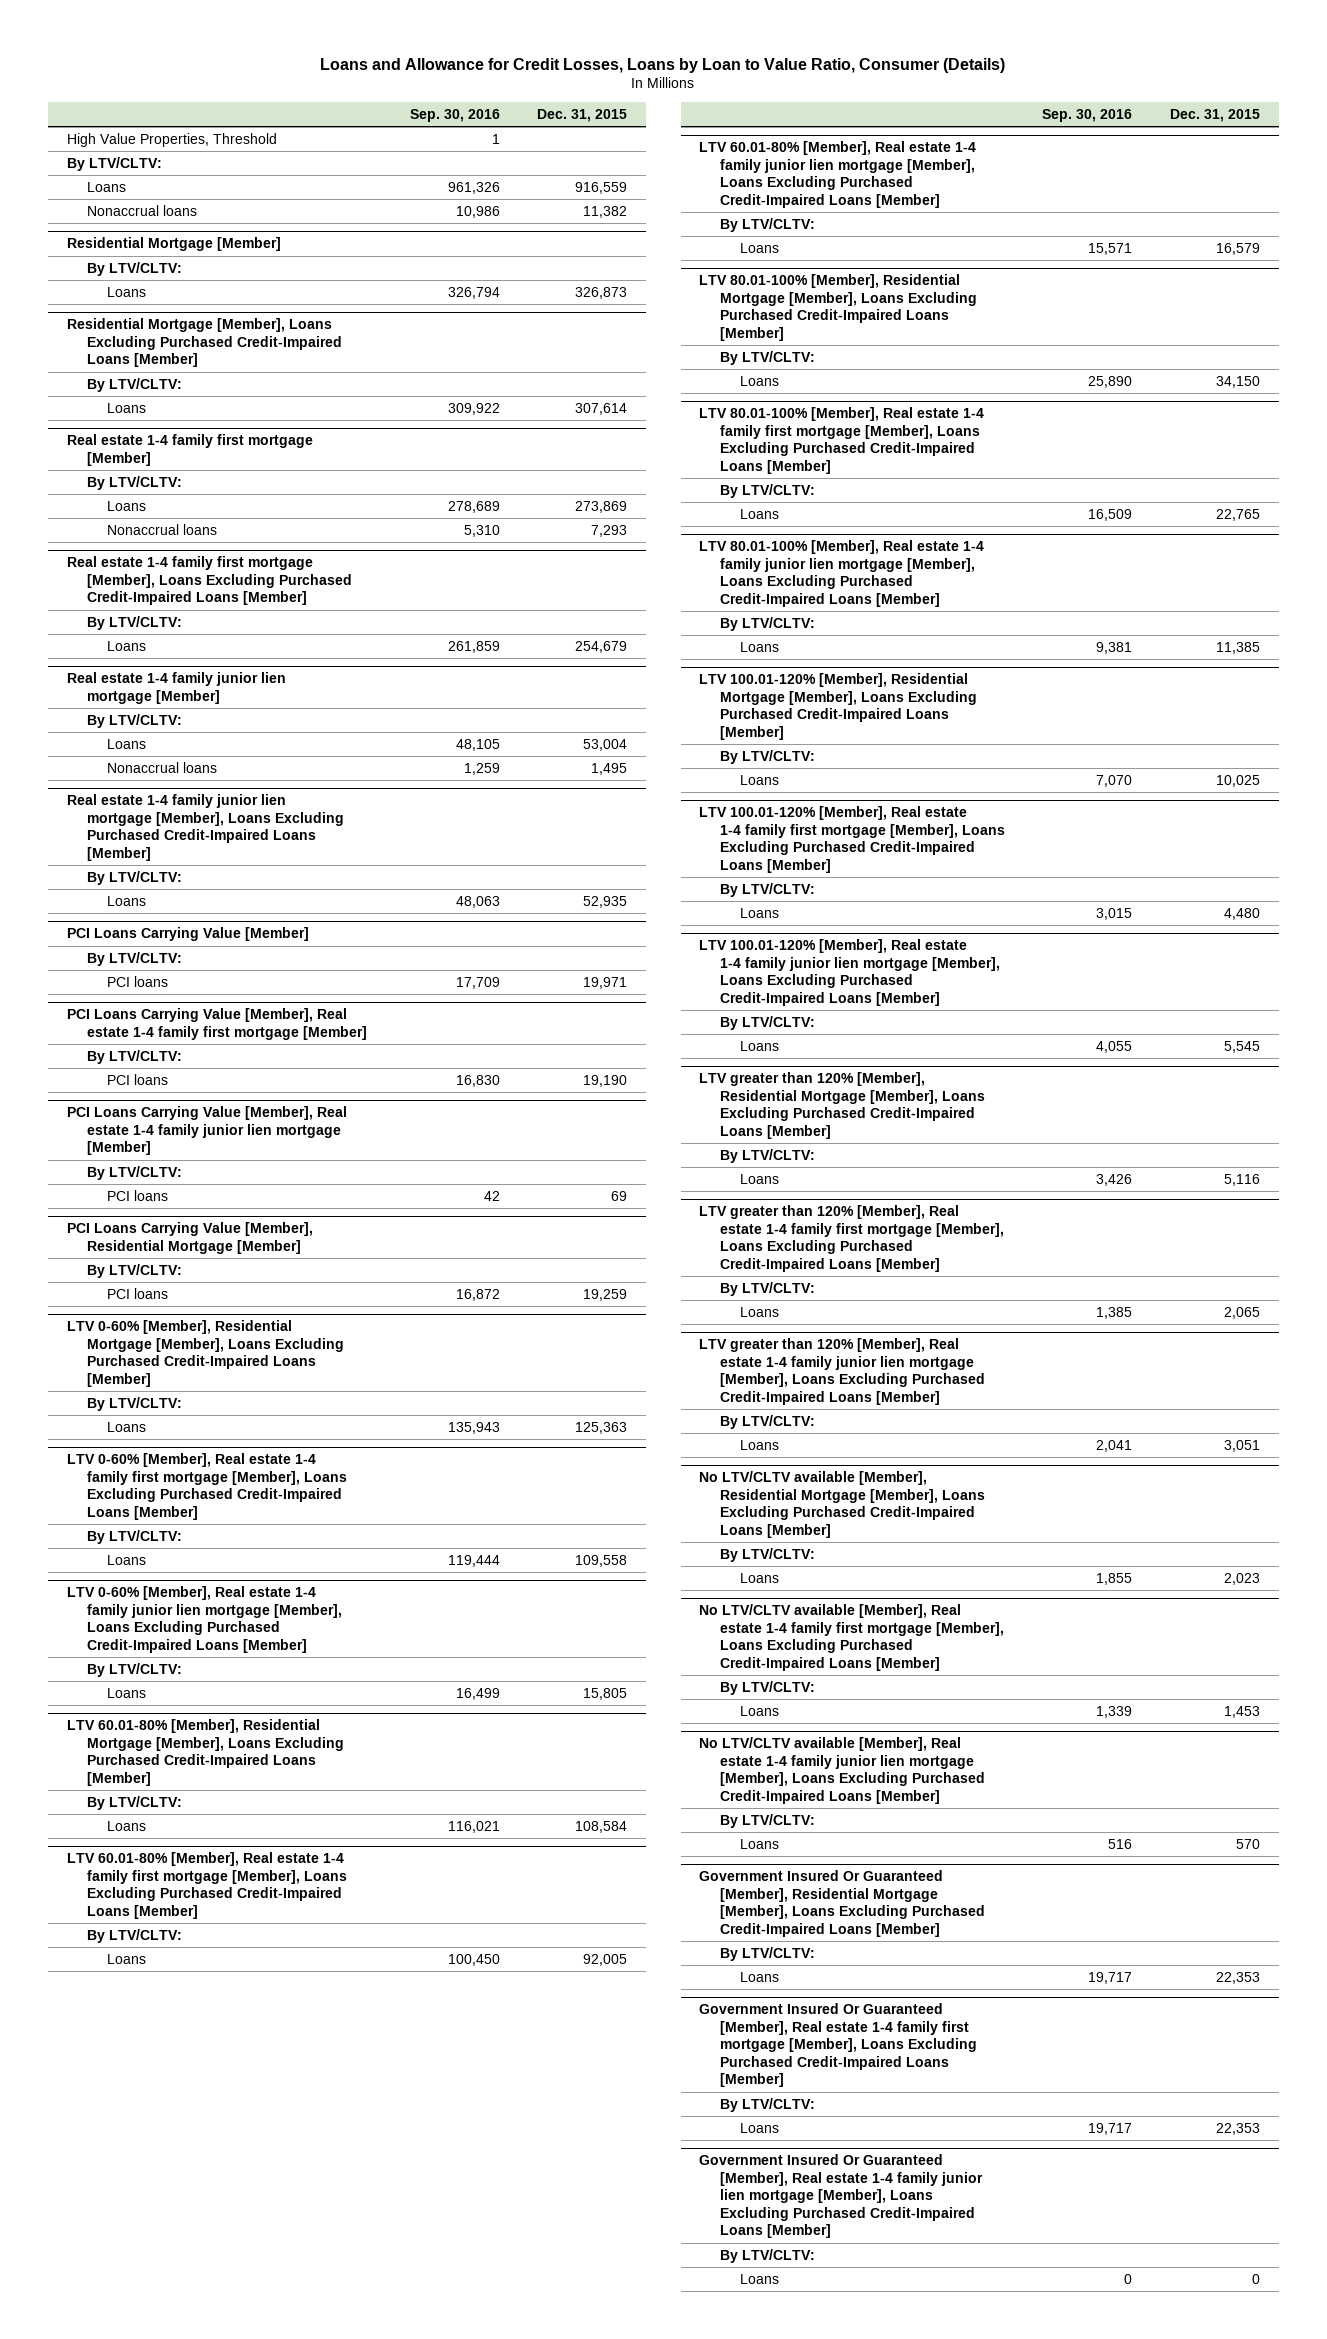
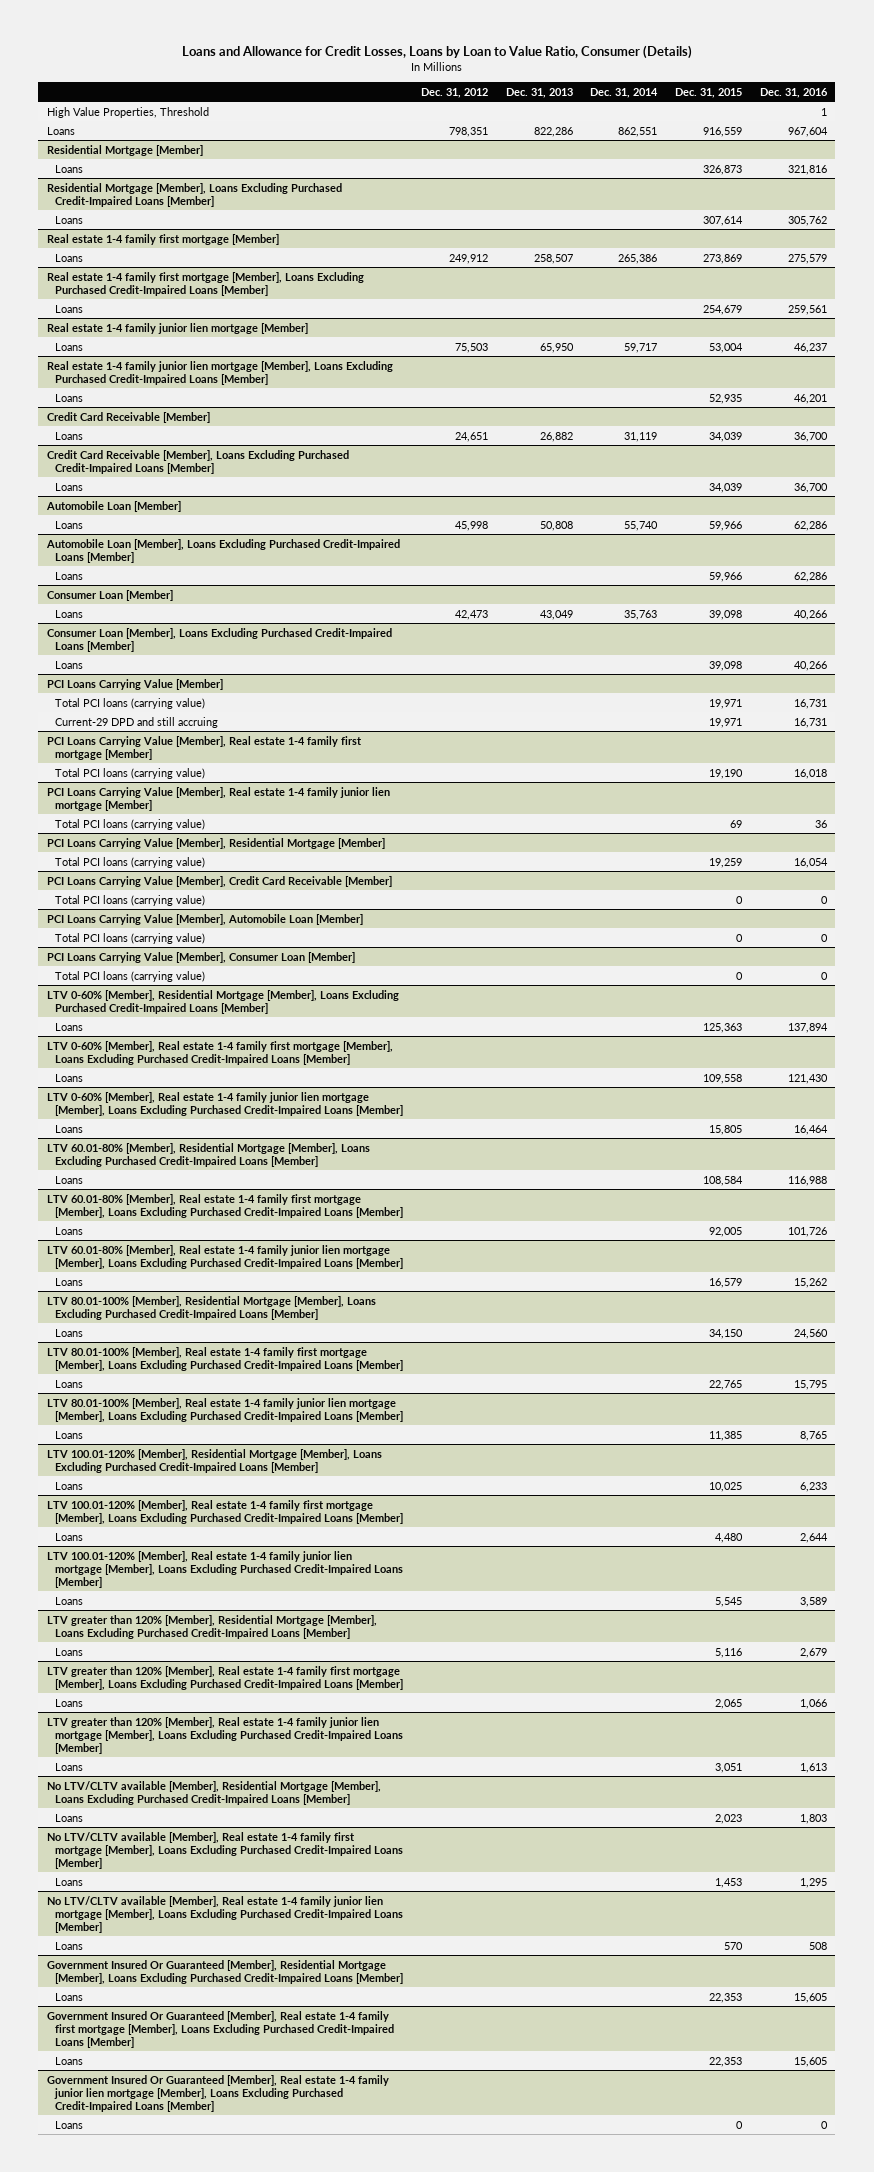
[409,109,500,123] Sep. 30, 2016 -> none
none -> [420,87,488,98] Dec. 31, 2012
none -> [505,87,573,98] Dec. 31, 2013
none -> [590,87,659,98] Dec. 31, 2014
none -> [759,87,828,98] Dec. 31, 2016
[66,156,162,171] By LTV/CLTV: -> none
[87,204,198,216] Nonaccrual loans -> none
[87,261,183,276] By LTV/CLTV: -> none
[87,377,183,392] By LTV/CLTV: -> none
[87,475,183,490] By LTV/CLTV: -> none
[107,523,218,535] Nonaccrual loans -> none
[87,615,183,630] By LTV/CLTV: -> none
[87,713,183,728] By LTV/CLTV: -> none
[107,761,218,773] Nonaccrual loans -> none
[87,870,183,885] By LTV/CLTV: -> none
none -> [47,411,211,423] Credit Card Receivable [Member]
none -> [55,431,84,440] Loans
none -> [47,449,350,474] Credit Card Receivable [Member], Loans Excluding Purchased Credit-Impaired Loans [Member]
none -> [55,482,84,491] Loans
none -> [46,500,182,512] Automobile Loan [Member]
none -> [55,520,84,529] Loans
none -> [46,538,401,563] Automobile Loan [Member], Loans Excluding Purchased Credit-Impaired Loans [Member]
none -> [55,571,84,580] Loans
none -> [47,589,174,601] Consumer Loan [Member]
none -> [55,609,84,618] Loans
none -> [47,627,393,652] Consumer Loan [Member], Loans Excluding Purchased Credit-Impaired Loans [Member]
none -> [55,660,84,669] Loans
[87,951,183,966] By LTV/CLTV: -> none
[107,975,169,987] PCI loans -> [55,697,206,709] Total PCI loans (carrying value)
none -> [55,716,219,728] Current-29 DPD and still accruing
[87,1049,183,1064] By LTV/CLTV: -> none
[107,1073,169,1085] PCI loans -> [55,767,206,779] Total PCI loans (carrying value)
[87,1165,183,1180] By LTV/CLTV: -> none
[107,1189,169,1201] PCI loans -> [55,818,206,830] Total PCI loans (carrying value)
[87,1263,183,1278] By LTV/CLTV: -> none
[107,1287,169,1299] PCI loans -> [55,856,206,868] Total PCI loans (carrying value)
none -> [47,875,393,887] PCI Loans Carrying Value [Member], Credit Card Receivable [Member]
none -> [55,894,206,906] Total PCI loans (carrying value)
none -> [47,913,364,925] PCI Loans Carrying Value [Member], Automobile Loan [Member]
none -> [55,932,206,944] Total PCI loans (carrying value)
none -> [47,951,356,963] PCI Loans Carrying Value [Member], Consumer Loan [Member]
none -> [55,970,206,982] Total PCI loans (carrying value)
[87,1396,183,1411] By LTV/CLTV: -> none
[87,1529,183,1544] By LTV/CLTV: -> none
[87,1662,183,1677] By LTV/CLTV: -> none
[87,1795,183,1810] By LTV/CLTV: -> none
[87,1928,183,1943] By LTV/CLTV: -> none
[719,217,815,232] By LTV/CLTV: -> none
[719,350,815,365] By LTV/CLTV: -> none
[719,483,815,498] By LTV/CLTV: -> none
[719,616,815,631] By LTV/CLTV: -> none
[719,749,815,764] By LTV/CLTV: -> none
[719,882,815,897] By LTV/CLTV: -> none
[719,1015,815,1030] By LTV/CLTV: -> none
[719,1148,815,1163] By LTV/CLTV: -> none
[719,1281,815,1296] By LTV/CLTV: -> none
[719,1414,815,1429] By LTV/CLTV: -> none
[719,1547,815,1562] By LTV/CLTV: -> none
[719,1680,815,1695] By LTV/CLTV: -> none
[719,1813,815,1828] By LTV/CLTV: -> none
[719,1946,815,1961] By LTV/CLTV: -> none
[719,2097,815,2112] By LTV/CLTV: -> none
[719,2248,815,2263] By LTV/CLTV: -> none

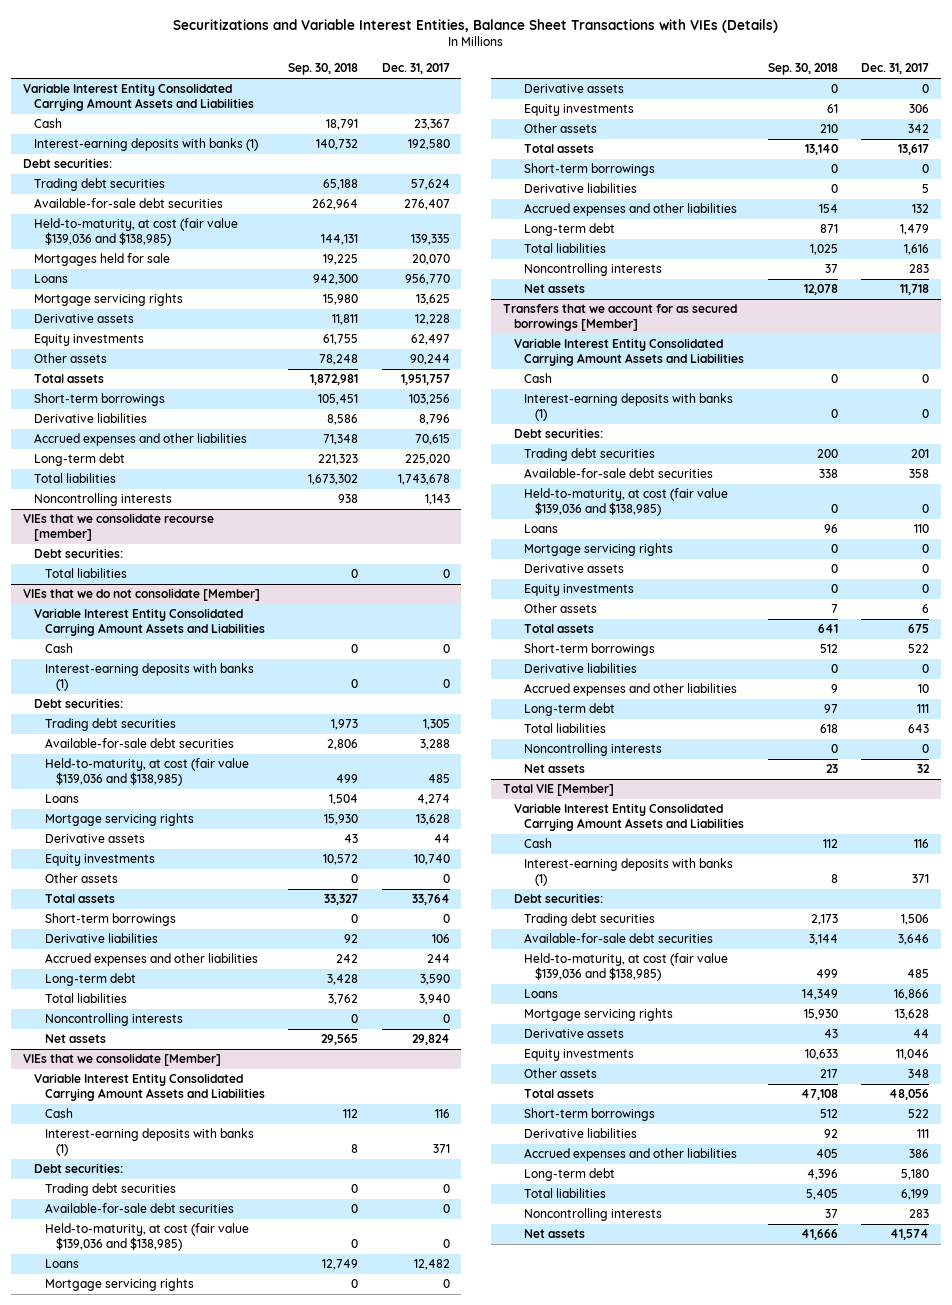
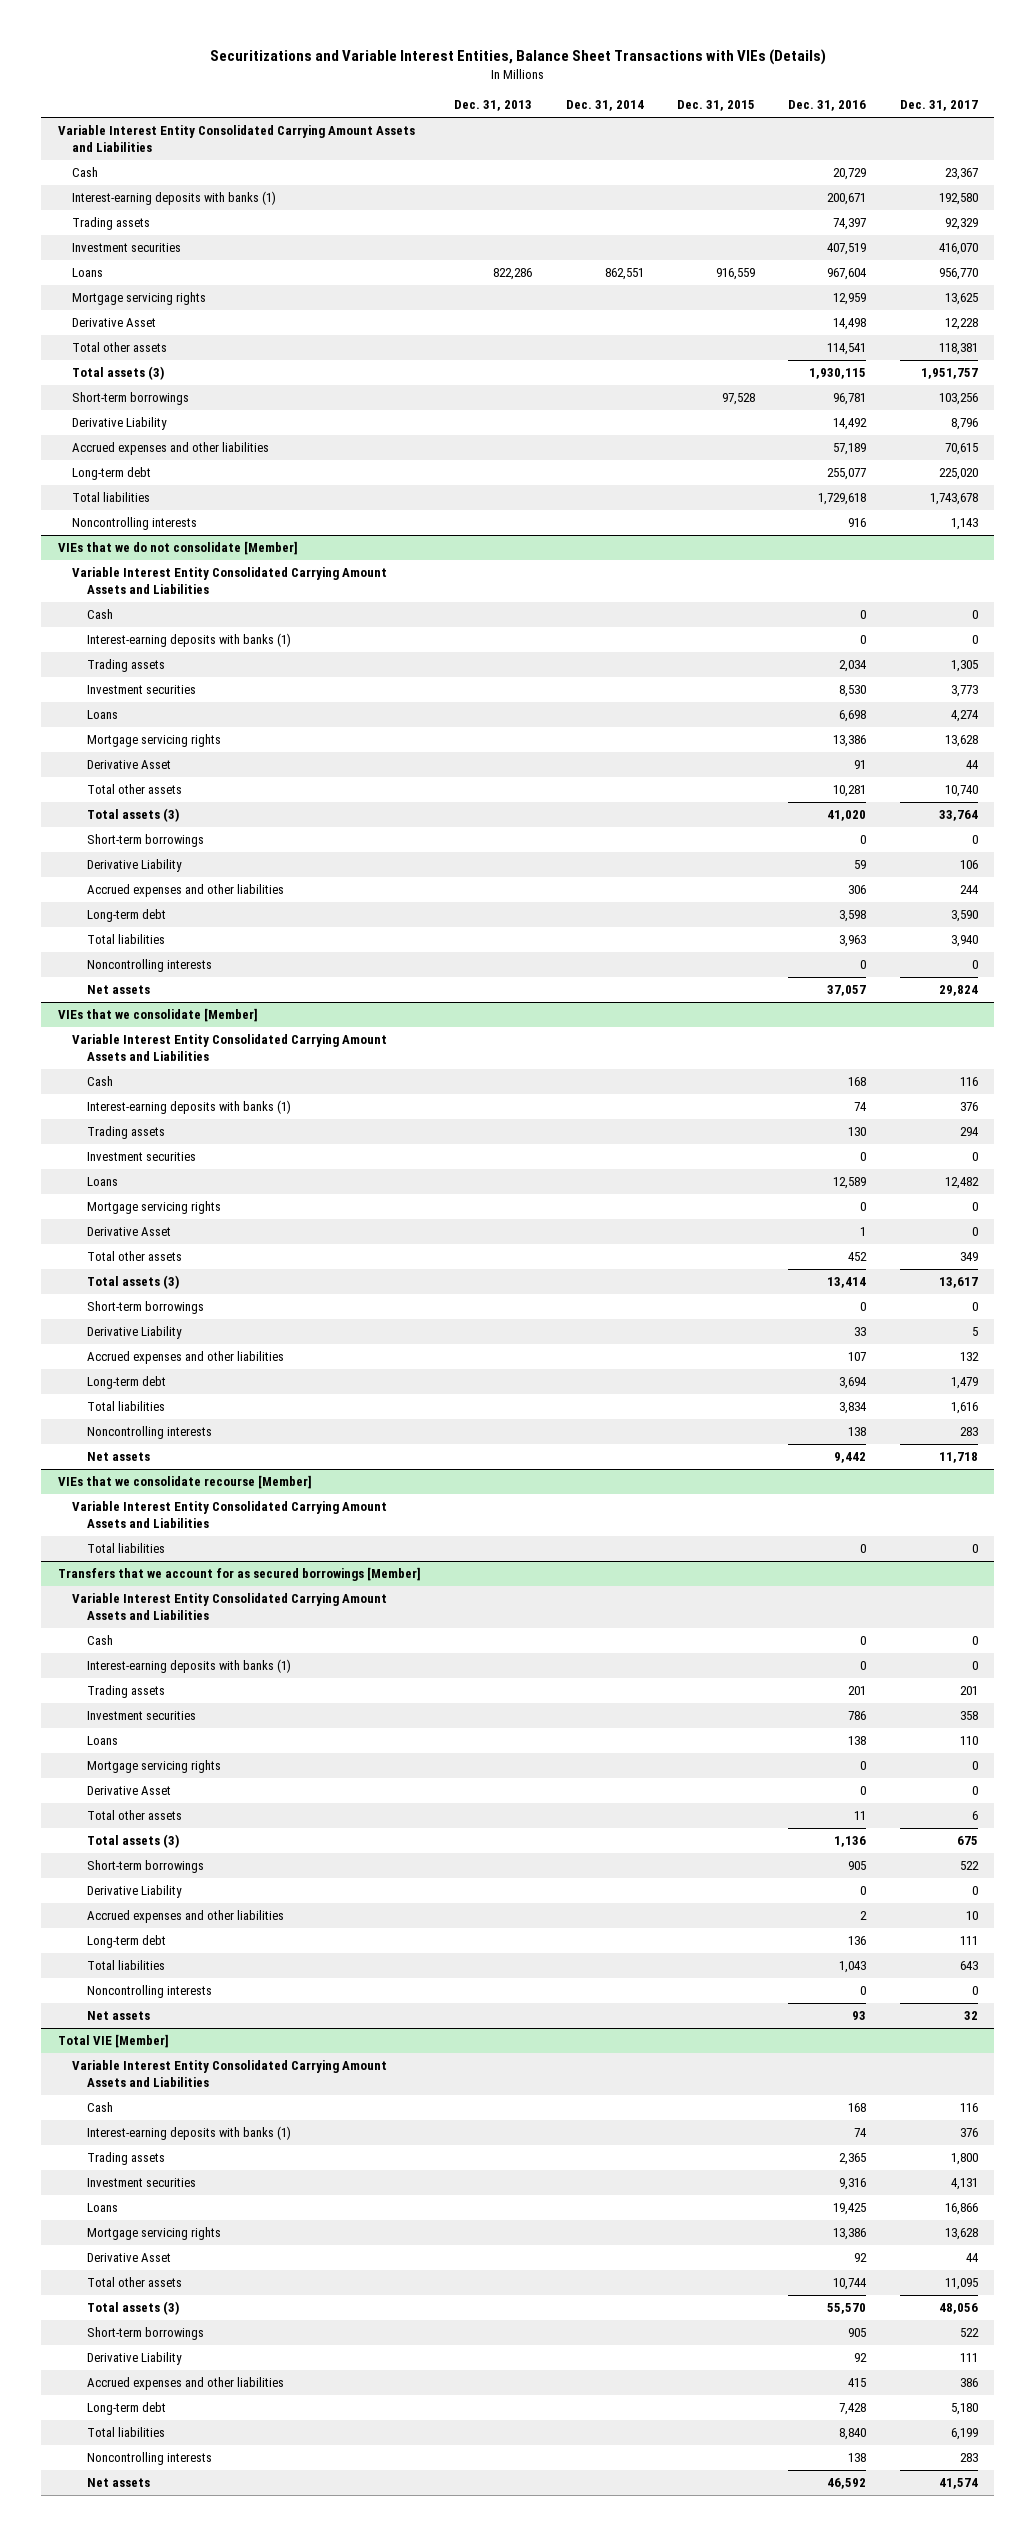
[288,63,359,76] Sep. 30, 2018 -> none
none -> [454,99,533,111] Dec. 31, 2013
none -> [565,99,644,111] Dec. 31, 2014
none -> [677,99,756,111] Dec. 31, 2015
none -> [788,99,867,111] Dec. 31, 2016
[23,158,113,169] Debt securities: -> none
[33,178,165,192] Trading debt securities -> none
[33,198,223,209] Available-for-sale debt securities -> none
[33,218,238,246] Held-to-maturity, at cost (fair value $139,036 and $138,985) -> none
[33,253,170,267] Mortgages held for sale -> none
none -> [72,217,151,231] Trading assets
none -> [72,243,182,253] Investment securities
[33,334,144,347] Equity investments -> none
[33,314,134,324] Derivative assets -> [72,318,157,328] Derivative Asset
[33,353,107,364] Other assets -> [72,342,168,353] Total other assets
[409,354,450,366] 90,244 -> [938,343,978,356] 118,381
[33,374,104,384] Total assets -> [72,366,165,381] Total assets (3)
[33,413,147,424] Derivative liabilities -> [72,417,168,431] Derivative Liability
[23,513,215,541] VIEs that we consolidate recourse [member] -> none
[33,548,123,559] Debt securities: -> none
[44,568,127,579] Total liabilities -> none
[33,698,123,709] Debt securities: -> none
[44,738,234,749] Available-for-sale debt securities -> none
[44,758,249,786] Held-to-maturity, at cost (fair value $139,036 and $138,985) -> none
[44,718,176,732] Trading debt securities -> [86,659,165,673] Trading assets
none -> [86,685,196,695] Investment securities
[44,854,155,867] Equity investments -> none
[44,834,145,844] Derivative assets -> [86,760,171,770] Derivative Asset
[44,873,118,884] Other assets -> [86,784,182,795] Total other assets
[442,874,450,884] 0 -> [944,785,978,798] 10,740
[44,894,115,904] Total assets -> [86,808,179,823] Total assets (3)
[44,933,158,944] Derivative liabilities -> [86,859,182,873] Derivative Liability
[33,1163,123,1174] Debt securities: -> none
[44,1183,176,1197] Trading debt securities -> none
[44,1203,234,1214] Available-for-sale debt securities -> none
[44,1223,249,1251] Held-to-maturity, at cost (fair value $139,036 and $138,985) -> none
[432,1143,450,1153] 371 -> [959,1102,978,1112] 376
none -> [86,1126,165,1140] Trading assets
none -> [86,1152,196,1162] Investment securities
[524,104,635,117] Equity investments -> none
[524,84,625,94] Derivative assets -> [86,1227,171,1237] Derivative Asset
[524,123,598,134] Other assets -> [86,1251,182,1262] Total other assets
[908,124,930,134] 342 -> [959,1252,978,1262] 349
[524,144,595,154] Total assets -> [86,1275,179,1290] Total assets (3)
[524,183,638,194] Derivative liabilities -> [86,1326,182,1340] Derivative Liability
none -> [58,1475,313,1490] VIEs that we consolidate recourse [Member]
none -> [72,1501,388,1528] Variable Interest Entity Consolidated Carrying Amount Assets and Liabilities
none -> [86,1543,165,1554] Total liabilities
[513,428,603,439] Debt securities: -> none
[524,448,656,462] Trading debt securities -> none
[524,488,729,516] Held-to-maturity, at cost (fair value $139,036 and $138,985) -> none
none -> [86,1685,165,1699] Trading assets
[524,468,714,479] Available-for-sale debt securities -> [86,1711,196,1721] Investment securities
[524,584,635,597] Equity investments -> none
[524,564,625,574] Derivative assets -> [86,1786,171,1796] Derivative Asset
[524,603,598,614] Other assets -> [86,1810,182,1821] Total other assets
[524,624,595,634] Total assets -> [86,1834,179,1849] Total assets (3)
[524,663,638,674] Derivative liabilities -> [86,1885,182,1899] Derivative Liability
[513,893,603,904] Debt securities: -> none
[524,913,656,927] Trading debt securities -> none
[524,933,714,944] Available-for-sale debt securities -> none
[524,953,729,981] Held-to-maturity, at cost (fair value $139,036 and $138,985) -> none
[912,873,930,883] 371 -> [959,2128,978,2138] 376
none -> [86,2152,165,2166] Trading assets
none -> [86,2178,196,2188] Investment securities
[524,1049,635,1062] Equity investments -> none
[524,1029,625,1039] Derivative assets -> [86,2253,171,2263] Derivative Asset
[524,1068,598,1079] Other assets -> [86,2277,182,2288] Total other assets
[908,1069,930,1079] 348 -> [944,2278,978,2291] 11,095
[524,1089,595,1099] Total assets -> [86,2301,179,2316] Total assets (3)
[524,1128,638,1139] Derivative liabilities -> [86,2352,182,2366] Derivative Liability

